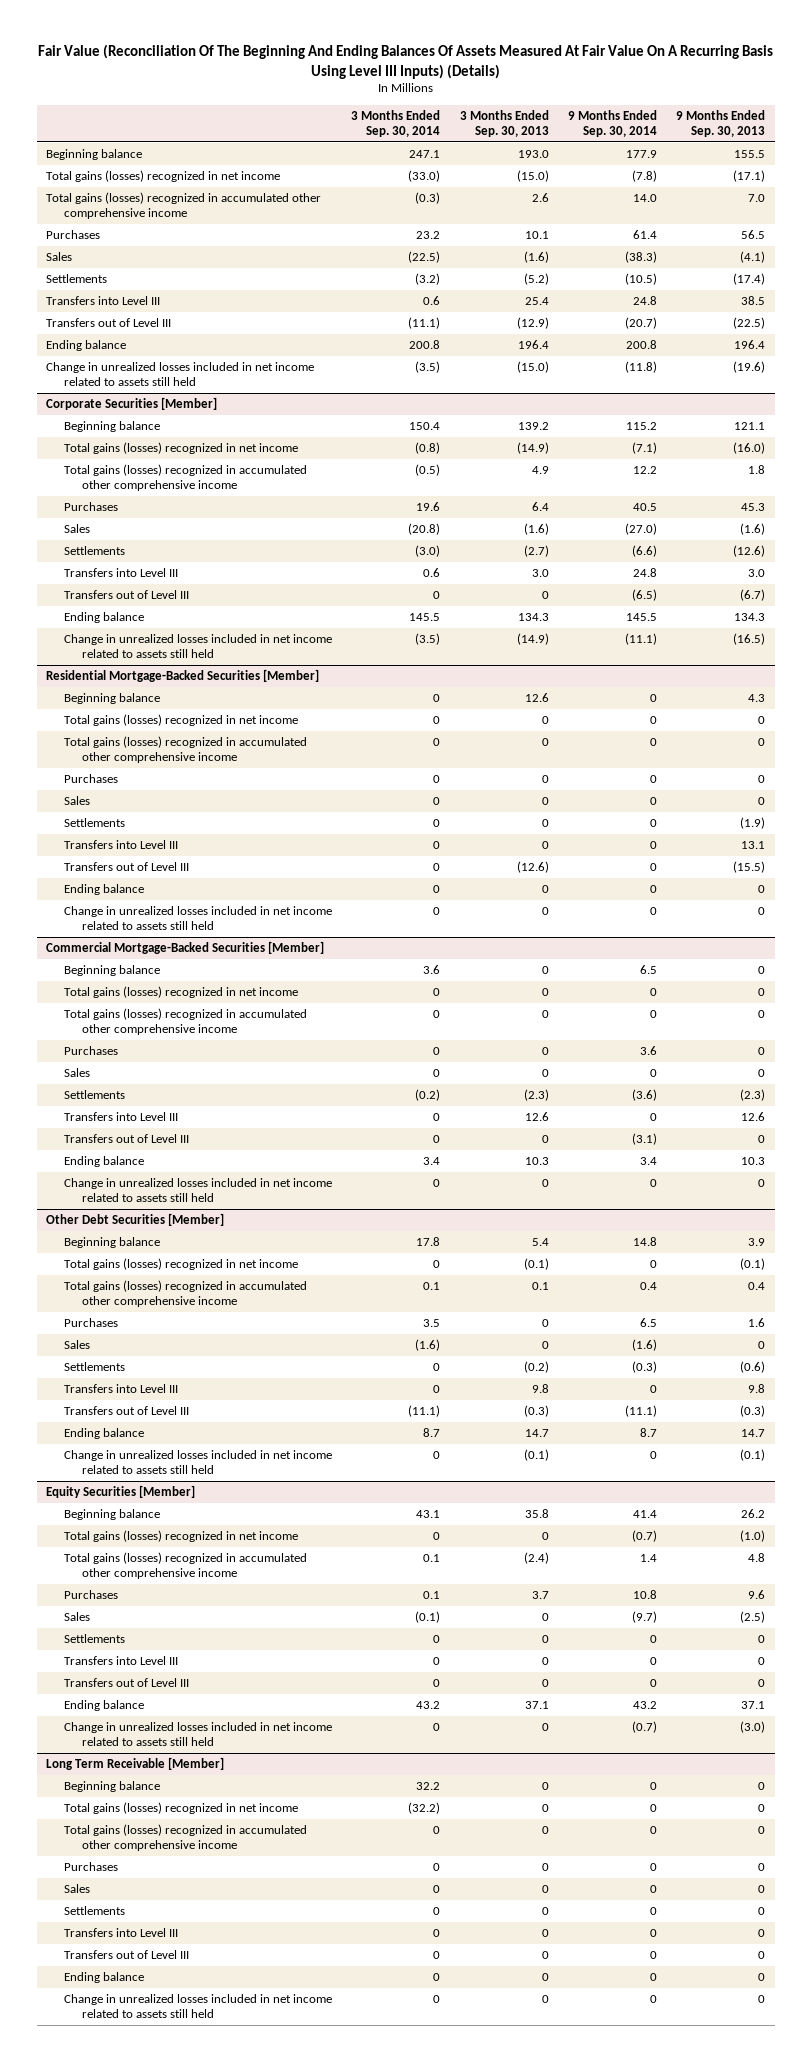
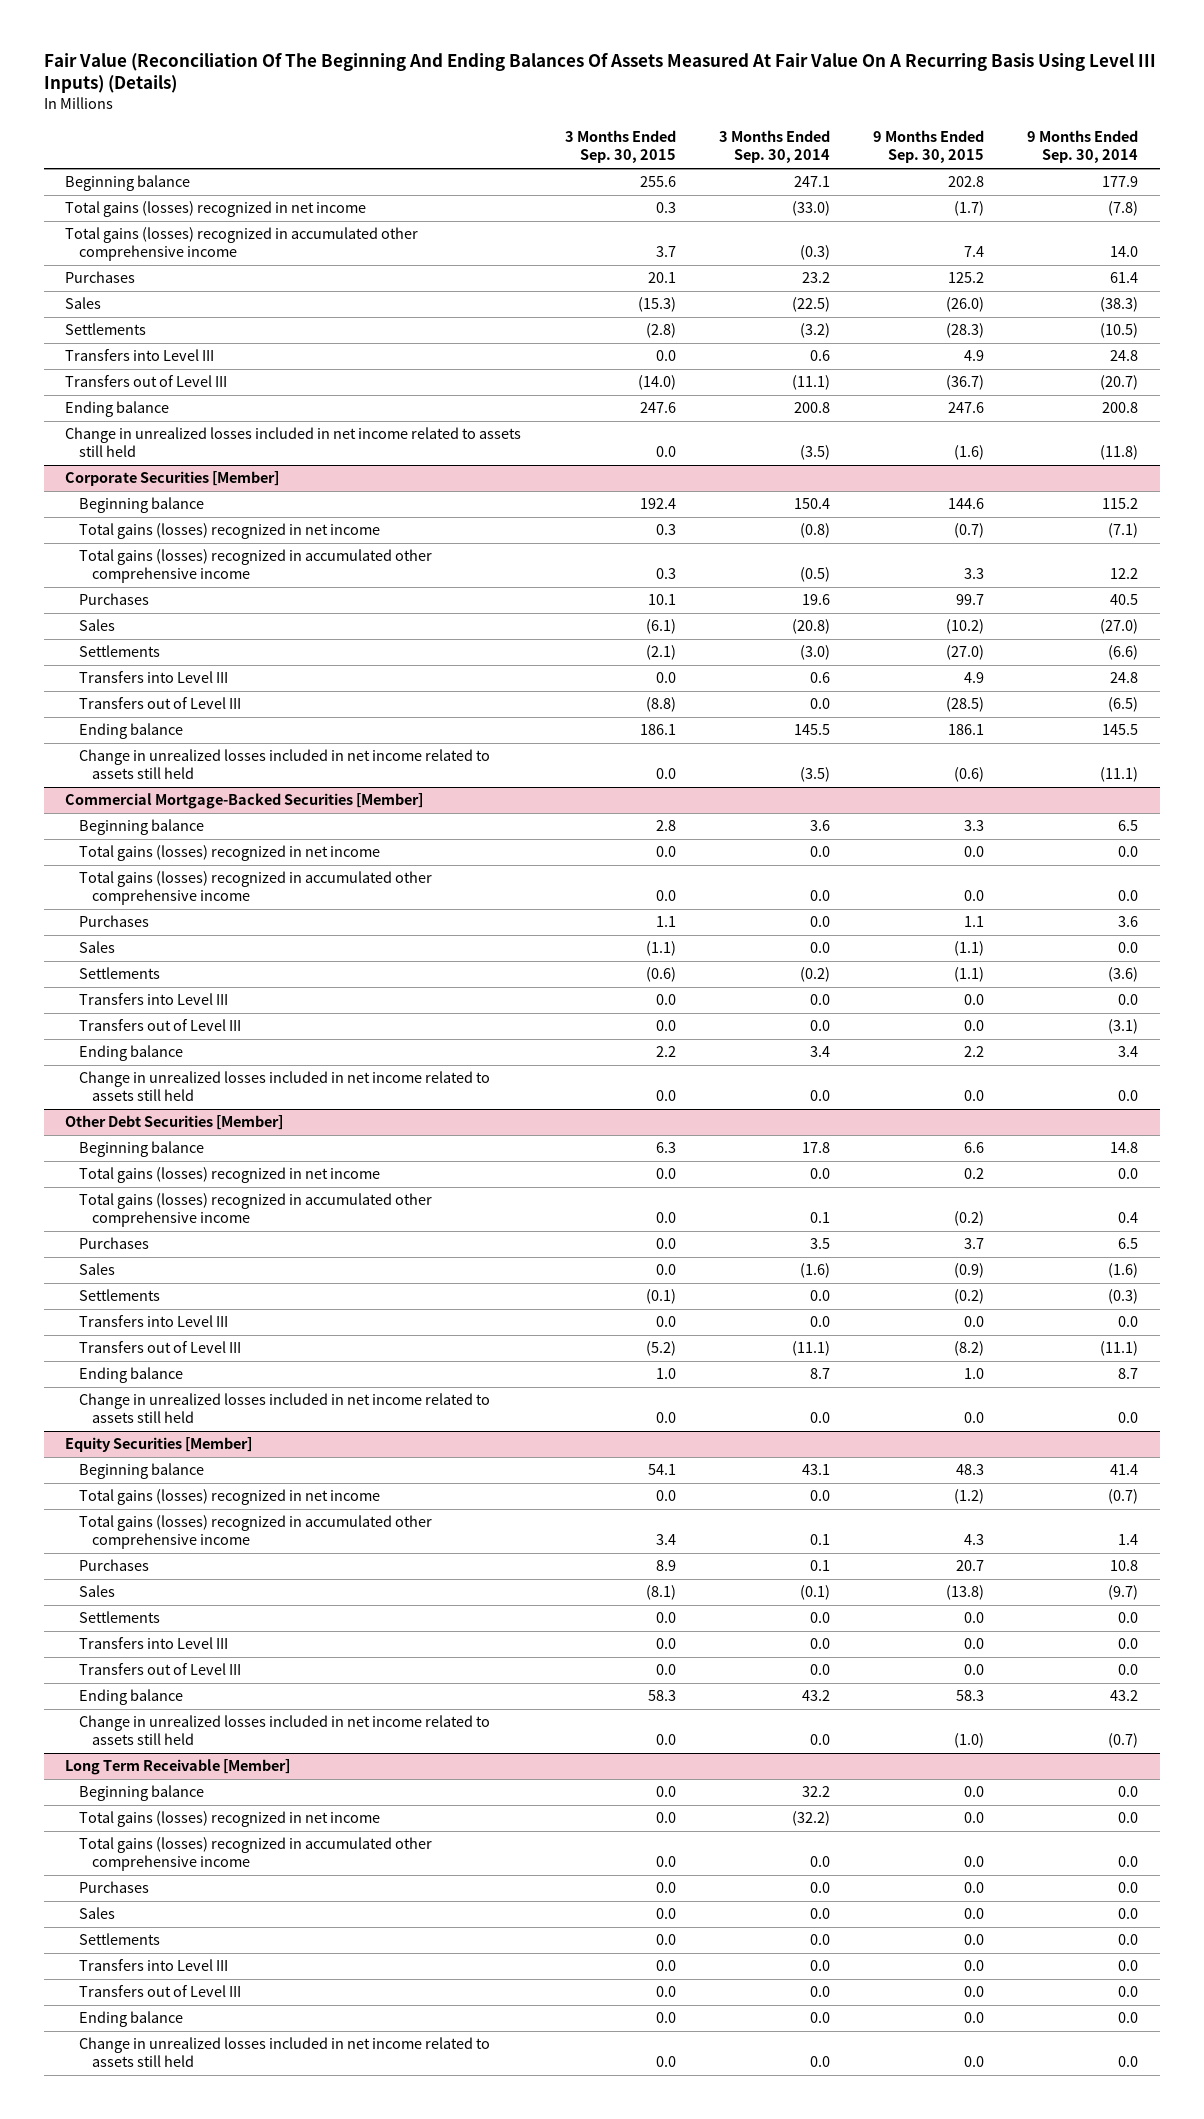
[459,110,549,137] 3 Months Ended Sep. 30, 2013 -> none
[676,110,766,137] 9 Months Ended Sep. 30, 2013 -> none
none -> [564,130,676,164] 3 Months Ended Sep. 30, 2015
none -> [873,130,985,164] 9 Months Ended Sep. 30, 2015
[433,591,441,600] 0 -> [809,698,830,710] 0.0
[46,669,320,683] Residential Mortgage-Backed Securities [Member] -> none
[63,693,160,705] Beginning balance -> none
[63,714,298,727] Total gains (losses) recognized in net income -> none
[63,736,307,763] Total gains (losses) recognized in accumulated other comprehensive income -> none
[63,774,118,784] Purchases -> none
[63,796,90,806] Sales -> none
[63,818,125,828] Settlements -> none
[63,840,178,850] Transfers into Level III -> none
[63,862,189,872] Transfers out of Level III -> none
[63,884,144,896] Ending balance -> none
[63,906,332,930] Change in unrealized losses included in net income related to assets still held -> none
[433,988,441,997] 0 -> [809,846,830,858] 0.0
[650,988,658,997] 0 -> [1118,846,1139,858] 0.0
[433,1010,441,1019] 0 -> [809,890,830,902] 0.0
[650,1010,658,1019] 0 -> [1118,890,1139,902] 0.0
[433,1047,441,1056] 0 -> [809,916,830,928] 0.0
[433,1069,441,1078] 0 -> [809,942,830,954] 0.0
[650,1069,658,1078] 0 -> [1118,942,1139,954] 0.0
[433,1113,441,1122] 0 -> [809,994,830,1006] 0.0
[650,1113,658,1122] 0 -> [1118,994,1139,1006] 0.0
[433,1135,441,1144] 0 -> [809,1020,830,1032] 0.0
[433,1179,441,1188] 0 -> [809,1090,830,1102] 0.0
[650,1179,658,1188] 0 -> [1118,1090,1139,1102] 0.0
[433,1260,441,1269] 0 -> [809,1168,830,1180] 0.0
[650,1260,658,1269] 0 -> [1118,1168,1139,1180] 0.0
[433,1363,441,1372] 0 -> [809,1290,830,1302] 0.0
[433,1385,441,1394] 0 -> [809,1316,830,1328] 0.0
[650,1385,658,1394] 0 -> [1118,1316,1139,1328] 0.0
[433,1451,441,1460] 0 -> [809,1412,830,1424] 0.0
[650,1451,658,1460] 0 -> [1118,1412,1139,1424] 0.0
[433,1532,441,1541] 0 -> [809,1490,830,1502] 0.0
[433,1635,441,1644] 0 -> [809,1612,830,1624] 0.0
[650,1635,658,1644] 0 -> [1118,1612,1139,1624] 0.0
[433,1657,441,1666] 0 -> [809,1638,830,1650] 0.0
[650,1657,658,1666] 0 -> [1118,1638,1139,1650] 0.0
[433,1679,441,1688] 0 -> [809,1664,830,1676] 0.0
[650,1679,658,1688] 0 -> [1118,1664,1139,1676] 0.0
[433,1723,441,1732] 0 -> [809,1734,830,1746] 0.0
[650,1782,658,1791] 0 -> [1118,1786,1139,1798] 0.0
[650,1804,658,1813] 0 -> [1118,1812,1139,1824] 0.0
[433,1826,441,1835] 0 -> [809,1856,830,1868] 0.0
[650,1826,658,1835] 0 -> [1118,1856,1139,1868] 0.0
[433,1863,441,1872] 0 -> [809,1882,830,1894] 0.0
[650,1863,658,1872] 0 -> [1118,1882,1139,1894] 0.0
[433,1885,441,1894] 0 -> [809,1908,830,1920] 0.0
[650,1885,658,1894] 0 -> [1118,1908,1139,1920] 0.0
[433,1907,441,1916] 0 -> [809,1934,830,1946] 0.0
[650,1907,658,1916] 0 -> [1118,1934,1139,1946] 0.0
[433,1929,441,1938] 0 -> [809,1960,830,1972] 0.0
[650,1929,658,1938] 0 -> [1118,1960,1139,1972] 0.0
[433,1951,441,1960] 0 -> [809,1986,830,1998] 0.0
[650,1951,658,1960] 0 -> [1118,1986,1139,1998] 0.0
[433,1973,441,1982] 0 -> [809,2012,830,2024] 0.0
[650,1973,658,1982] 0 -> [1118,2012,1139,2024] 0.0
[433,1995,441,2004] 0 -> [809,2056,830,2068] 0.0
[650,1995,658,2004] 0 -> [1118,2056,1139,2068] 0.0

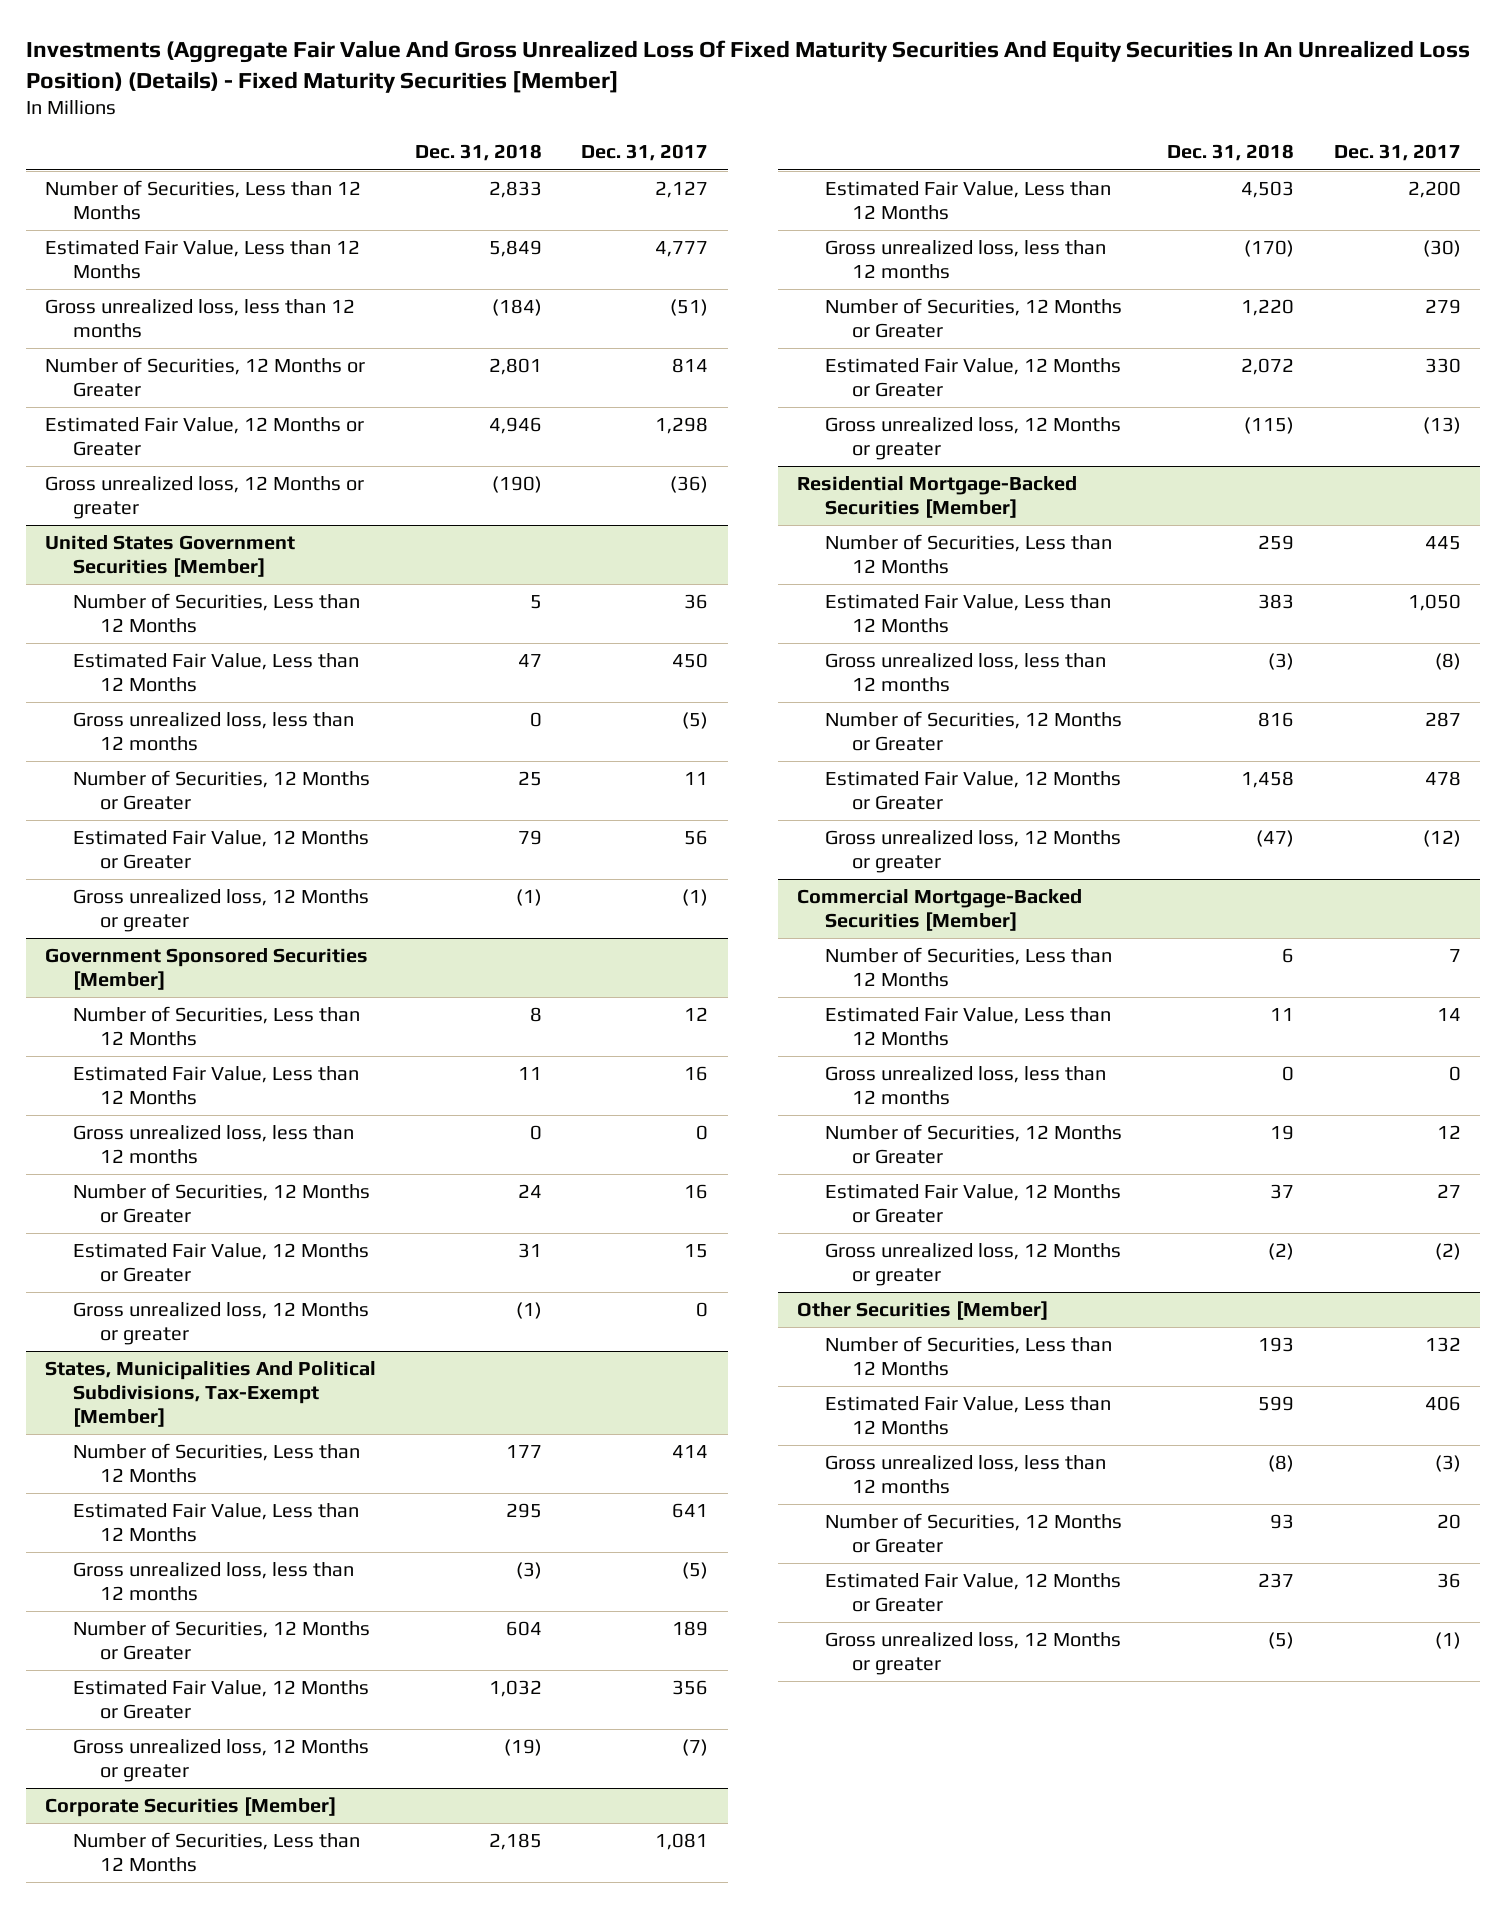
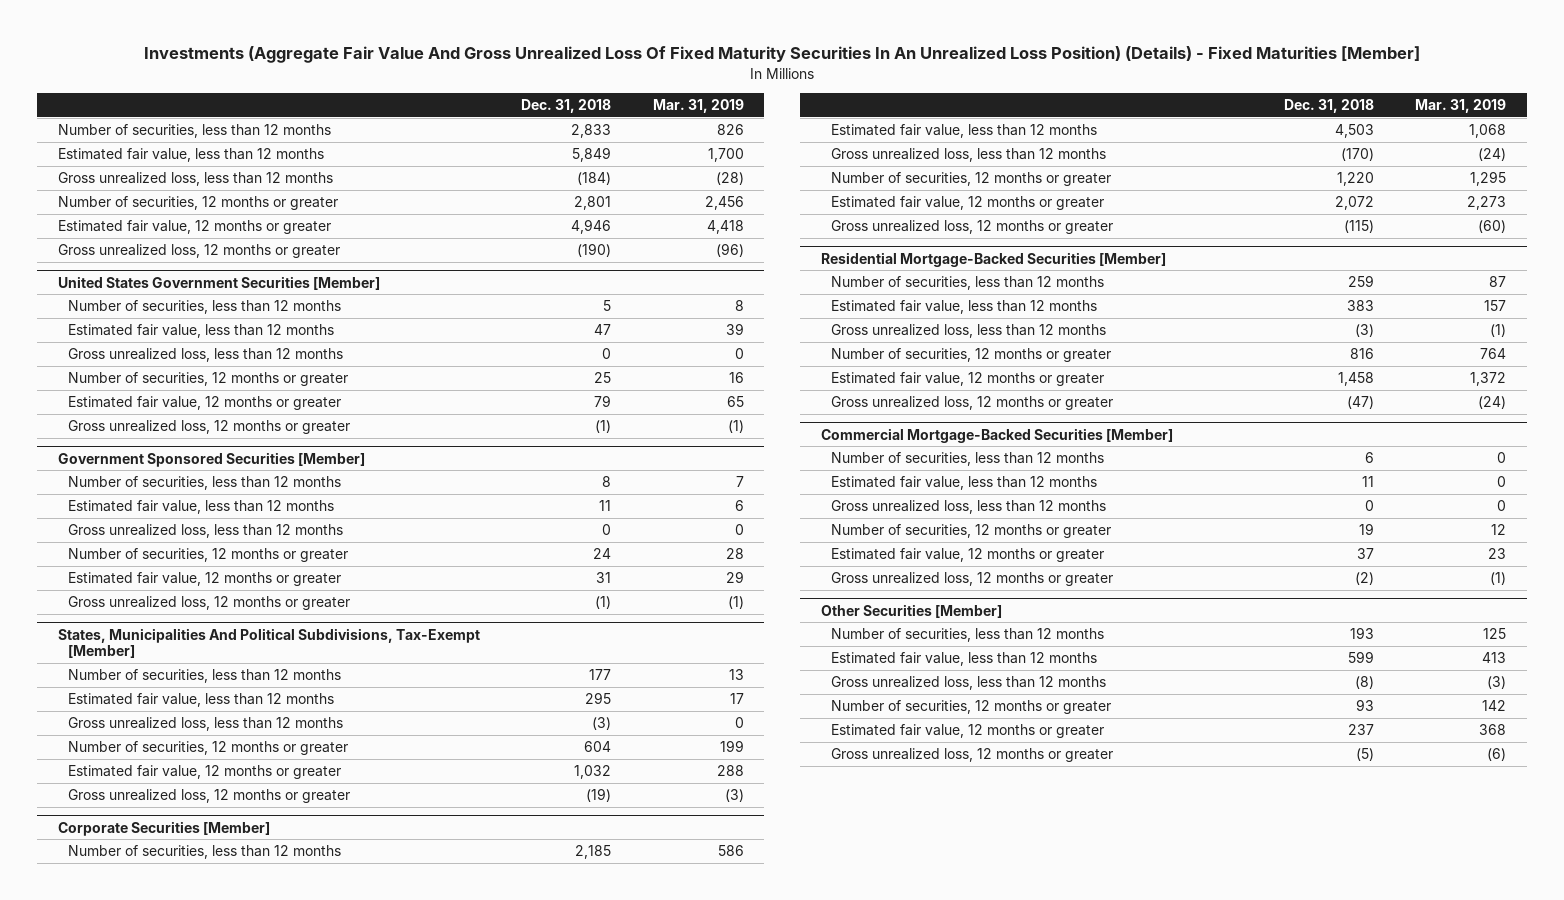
[25,39,1470,93] Investments (Aggregate Fair Value And Gross Unrealized Loss Of Fixed Maturity Securities And Equity Securities In An Unrealized Loss Position) (Details) - Fixed Maturity Securities [Member] -> [144,46,1421,64] Investments (Aggregate Fair Value And Gross Unrealized Loss Of Fixed Maturity Securities In An Unrealized Loss Position) (Details) - Fixed Maturities [Member]
[581,144,709,162] Dec. 31, 2017 -> none
none -> [652,99,744,114] Mar. 31, 2019
[45,180,362,220] Number of Securities, Less than 12 Months -> [58,124,332,139] Number of securities, less than 12 months
[45,240,361,279] Estimated Fair Value, Less than 12 Months -> [58,148,325,163] Estimated fair value, less than 12 months
[45,357,366,397] Number of Securities, 12 Months or Greater -> [58,196,339,211] Number of securities, 12 months or greater
[45,417,365,456] Estimated Fair Value, 12 Months or Greater -> [58,220,332,235] Estimated fair value, 12 months or greater
[45,476,365,519] Gross unrealized loss, 12 Months or greater -> [58,244,341,259] Gross unrealized loss, 12 months or greater
[72,593,360,633] Number of Securities, Less than 12 Months -> [68,300,342,315] Number of securities, less than 12 months
[72,653,359,692] Estimated Fair Value, Less than 12 Months -> [68,324,335,339] Estimated fair value, less than 12 months
[72,770,370,810] Number of Securities, 12 Months or Greater -> [68,372,349,387] Number of securities, 12 months or greater
[72,830,369,869] Estimated Fair Value, 12 Months or Greater -> [68,396,342,411] Estimated fair value, 12 months or greater
[72,889,369,932] Gross unrealized loss, 12 Months or greater -> [68,420,351,435] Gross unrealized loss, 12 months or greater
[72,1006,360,1046] Number of Securities, Less than 12 Months -> [68,476,342,491] Number of securities, less than 12 months
[72,1066,359,1105] Estimated Fair Value, Less than 12 Months -> [68,500,335,515] Estimated fair value, less than 12 months
[72,1183,370,1223] Number of Securities, 12 Months or Greater -> [68,548,349,563] Number of securities, 12 months or greater
[72,1243,369,1282] Estimated Fair Value, 12 Months or Greater -> [68,572,342,587] Estimated fair value, 12 months or greater
[72,1302,369,1345] Gross unrealized loss, 12 Months or greater -> [68,596,351,611] Gross unrealized loss, 12 months or greater
[72,1443,360,1483] Number of Securities, Less than 12 Months -> [68,669,342,684] Number of securities, less than 12 months
[72,1503,359,1542] Estimated Fair Value, Less than 12 Months -> [68,693,335,708] Estimated fair value, less than 12 months
[72,1620,370,1660] Number of Securities, 12 Months or Greater -> [68,741,349,756] Number of securities, 12 months or greater
[72,1680,369,1719] Estimated Fair Value, 12 Months or Greater -> [68,765,342,780] Estimated fair value, 12 months or greater
[72,1739,369,1782] Gross unrealized loss, 12 Months or greater -> [68,789,351,804] Gross unrealized loss, 12 months or greater
[72,1832,360,1872] Number of Securities, Less than 12 Months -> [68,845,342,860] Number of securities, less than 12 months
[824,181,1111,220] Estimated Fair Value, Less than 12 Months -> [830,124,1097,139] Estimated fair value, less than 12 months
[824,298,1122,338] Number of Securities, 12 Months or Greater -> [830,172,1111,187] Number of securities, 12 months or greater
[824,358,1121,397] Estimated Fair Value, 12 Months or Greater -> [830,196,1104,211] Estimated fair value, 12 months or greater
[824,417,1121,460] Gross unrealized loss, 12 Months or greater -> [830,220,1113,235] Gross unrealized loss, 12 months or greater
[824,534,1112,574] Number of Securities, Less than 12 Months -> [830,276,1104,291] Number of securities, less than 12 months
[824,594,1111,633] Estimated Fair Value, Less than 12 Months -> [830,300,1097,315] Estimated fair value, less than 12 months
[824,711,1122,751] Number of Securities, 12 Months or Greater -> [830,348,1111,363] Number of securities, 12 months or greater
[824,771,1121,810] Estimated Fair Value, 12 Months or Greater -> [830,372,1104,387] Estimated fair value, 12 months or greater
[824,830,1121,873] Gross unrealized loss, 12 Months or greater -> [830,396,1113,411] Gross unrealized loss, 12 months or greater
[824,947,1112,987] Number of Securities, Less than 12 Months -> [830,452,1104,467] Number of securities, less than 12 months
[824,1007,1111,1046] Estimated Fair Value, Less than 12 Months -> [830,476,1097,491] Estimated fair value, less than 12 months
[824,1124,1122,1164] Number of Securities, 12 Months or Greater -> [830,524,1111,539] Number of securities, 12 months or greater
[824,1184,1121,1223] Estimated Fair Value, 12 Months or Greater -> [830,548,1104,563] Estimated fair value, 12 months or greater
[824,1243,1121,1286] Gross unrealized loss, 12 Months or greater -> [830,572,1113,587] Gross unrealized loss, 12 months or greater
[824,1336,1112,1376] Number of Securities, Less than 12 Months -> [830,628,1104,643] Number of securities, less than 12 months
[824,1396,1111,1435] Estimated Fair Value, Less than 12 Months -> [830,652,1097,667] Estimated fair value, less than 12 months
[824,1513,1122,1553] Number of Securities, 12 Months or Greater -> [830,700,1111,715] Number of securities, 12 months or greater
[824,1573,1121,1612] Estimated Fair Value, 12 Months or Greater -> [830,724,1104,739] Estimated fair value, 12 months or greater
[824,1632,1121,1675] Gross unrealized loss, 12 Months or greater -> [830,748,1113,763] Gross unrealized loss, 12 months or greater

